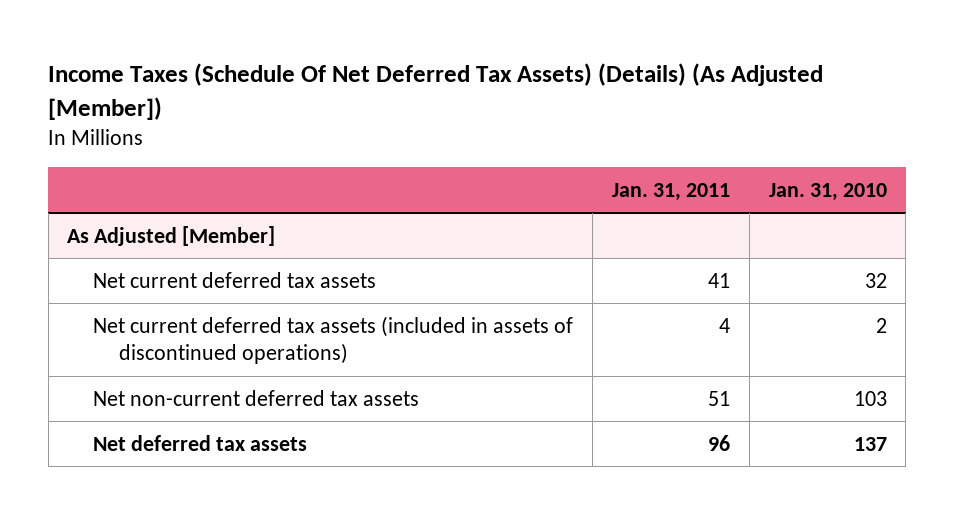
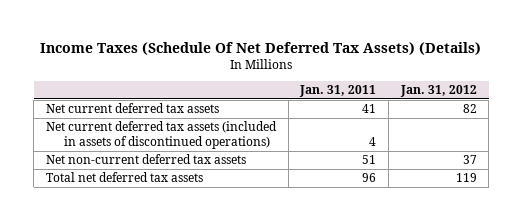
[48,62,824,120] Income Taxes (Schedule Of Net Deferred Tax Assets) (Details) (As Adjusted [Member]) -> [40,41,482,55] Income Taxes (Schedule Of Net Deferred Tax Assets) (Details)
[768,182,887,201] Jan. 31, 2010 -> none
none -> [399,85,477,98] Jan. 31, 2012
[67,225,276,246] As Adjusted [Member] -> none
[93,434,308,451] Net deferred tax assets -> [46,172,204,183] Total net deferred tax assets

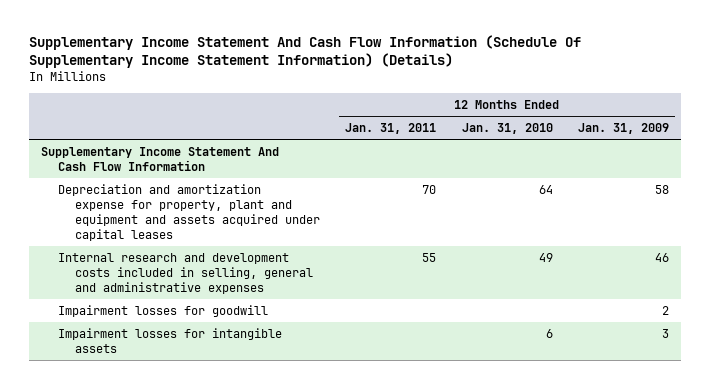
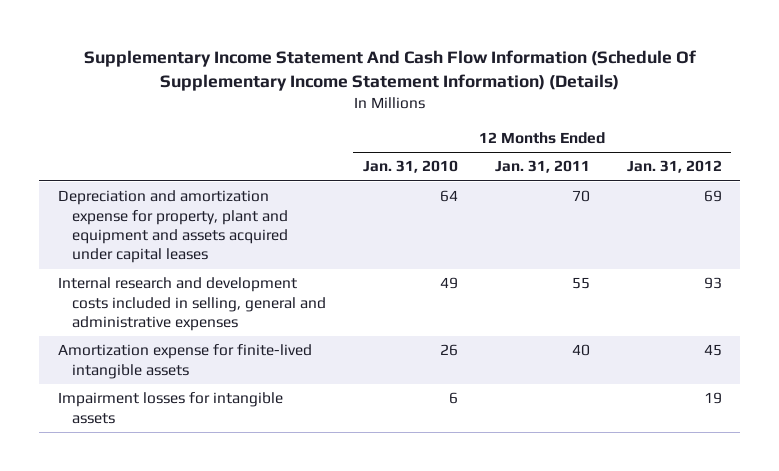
[577,122,669,134] Jan. 31, 2009 -> none
none -> [626,160,722,174] Jan. 31, 2012
[41,146,280,171] Supplementary Income Statement And Cash Flow Information -> none
[58,304,269,317] Impairment losses for goodwill -> none
none -> [57,344,312,379] Amortization expense for finite-lived intangible assets

